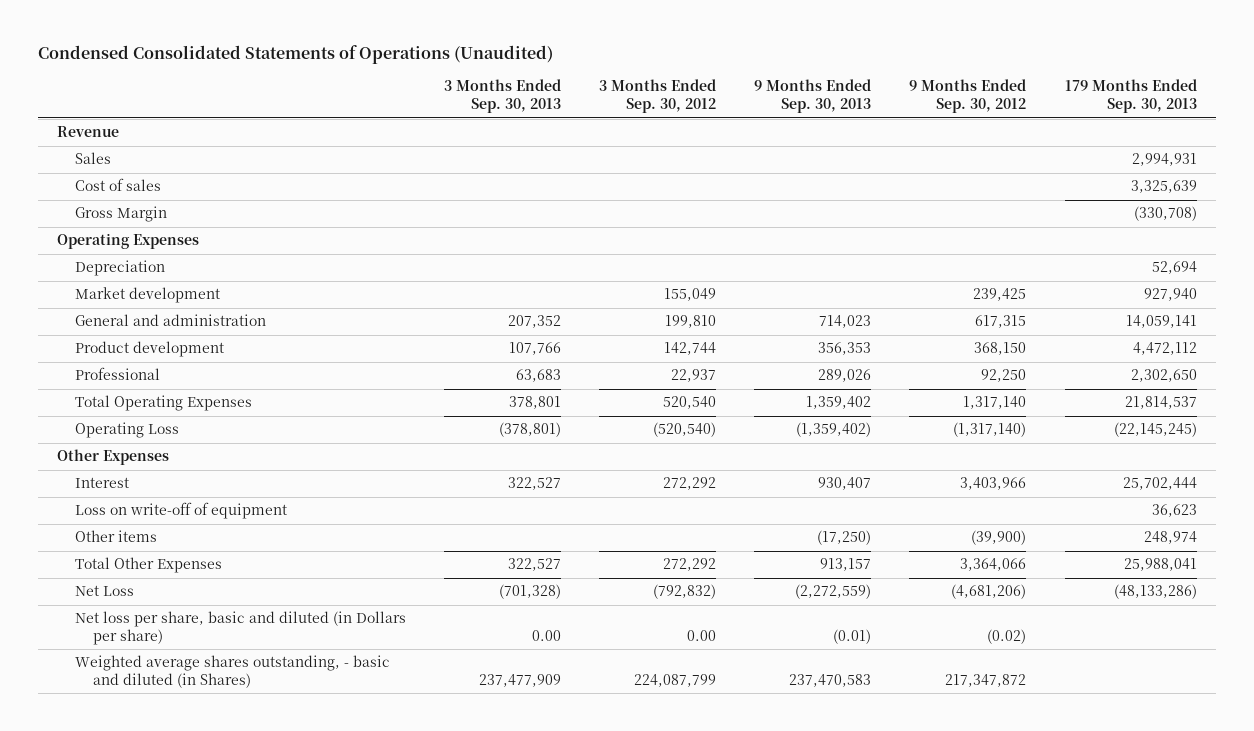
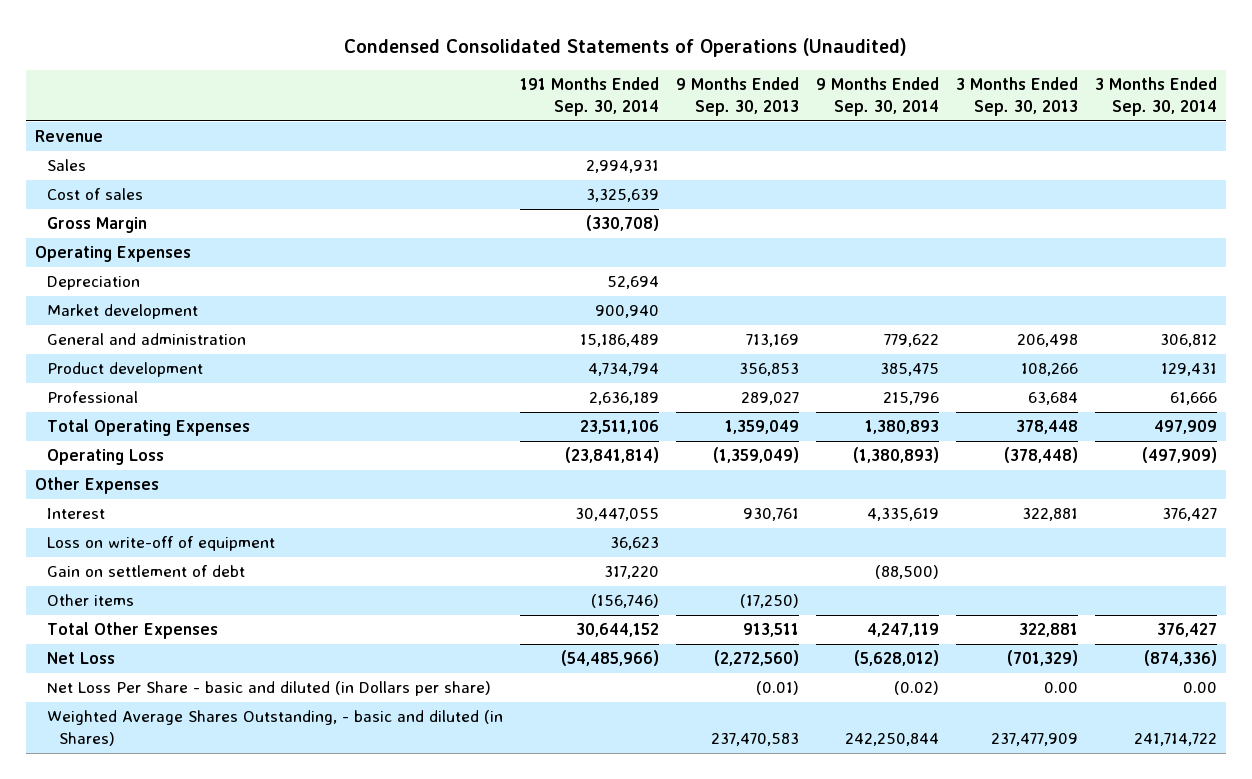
[599,79,717,114] 3 Months Ended Sep. 30, 2012 -> none
[909,79,1027,114] 9 Months Ended Sep. 30, 2012 -> none
[1064,79,1197,114] 179 Months Ended Sep. 30, 2013 -> none
none -> [520,76,660,117] 191 Months Ended Sep. 30, 2014
none -> [816,76,940,117] 9 Months Ended Sep. 30, 2014
none -> [1095,76,1218,117] 3 Months Ended Sep. 30, 2014
[508,315,562,329] 207,352 -> [1017,334,1079,348] 206,498
[819,315,872,329] 714,023 -> [746,334,800,348] 713,169
[509,342,562,356] 107,766 -> [1021,363,1079,377] 108,266
[818,342,872,356] 356,353 -> [739,363,800,377] 356,853
[516,369,562,383] 63,683 -> [1028,392,1079,406] 63,684
[818,369,872,383] 289,026 -> [741,392,800,406] 289,027
[509,396,562,410] 378,801 -> [1016,420,1079,435] 378,448
[806,396,872,410] 1,359,402 -> [725,420,800,435] 1,359,049
[499,422,562,438] (378,801) -> [1004,447,1079,464] (378,448)
[796,422,872,438] (1,359,402) -> [713,447,800,464] (1,359,049)
[508,477,562,491] 322,527 -> [1022,508,1079,522] 322,881
[818,477,872,491] 930,407 -> [743,508,800,522] 930,761
none -> [47,565,246,578] Gain on settlement of debt
[508,558,562,572] 322,527 -> [1019,623,1079,638] 322,881
[820,558,872,572] 913,157 -> [743,623,800,638] 913,511
[499,584,562,600] (701,328) -> [1007,650,1079,667] (701,329)
[795,584,872,600] (2,272,559) -> [714,650,800,667] (2,272,560)
[75,611,407,646] Net loss per share, basic and diluted (in Dollars per share) -> [47,681,492,697] Net Loss Per Share - basic and diluted (in Dollars per share)
[75,655,391,689] Weighted average shares outstanding, - basic and diluted (in Shares) -> [47,710,504,747] Weighted Average Shares Outstanding, - basic and diluted (in Shares)

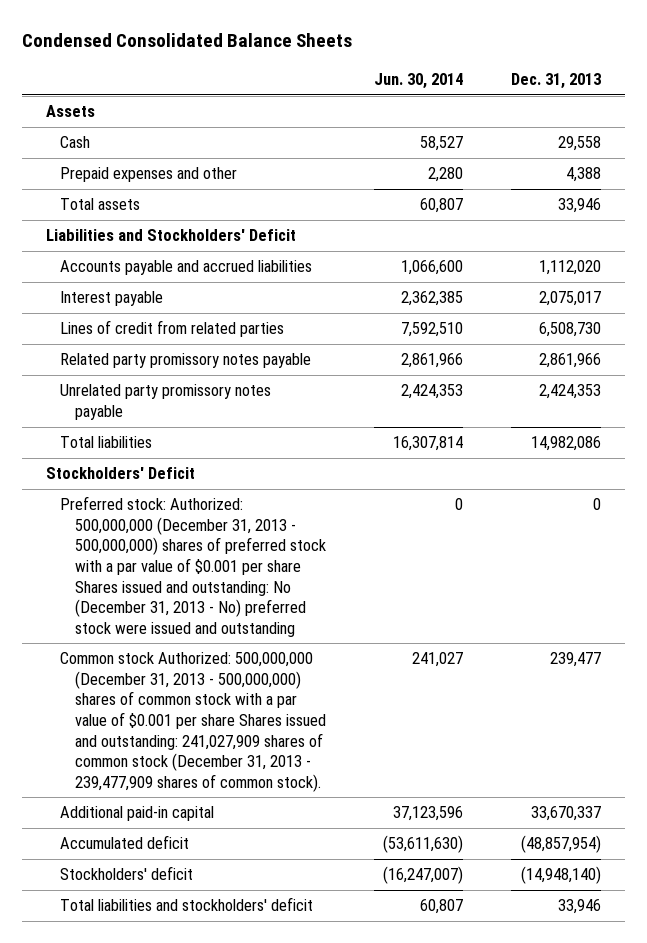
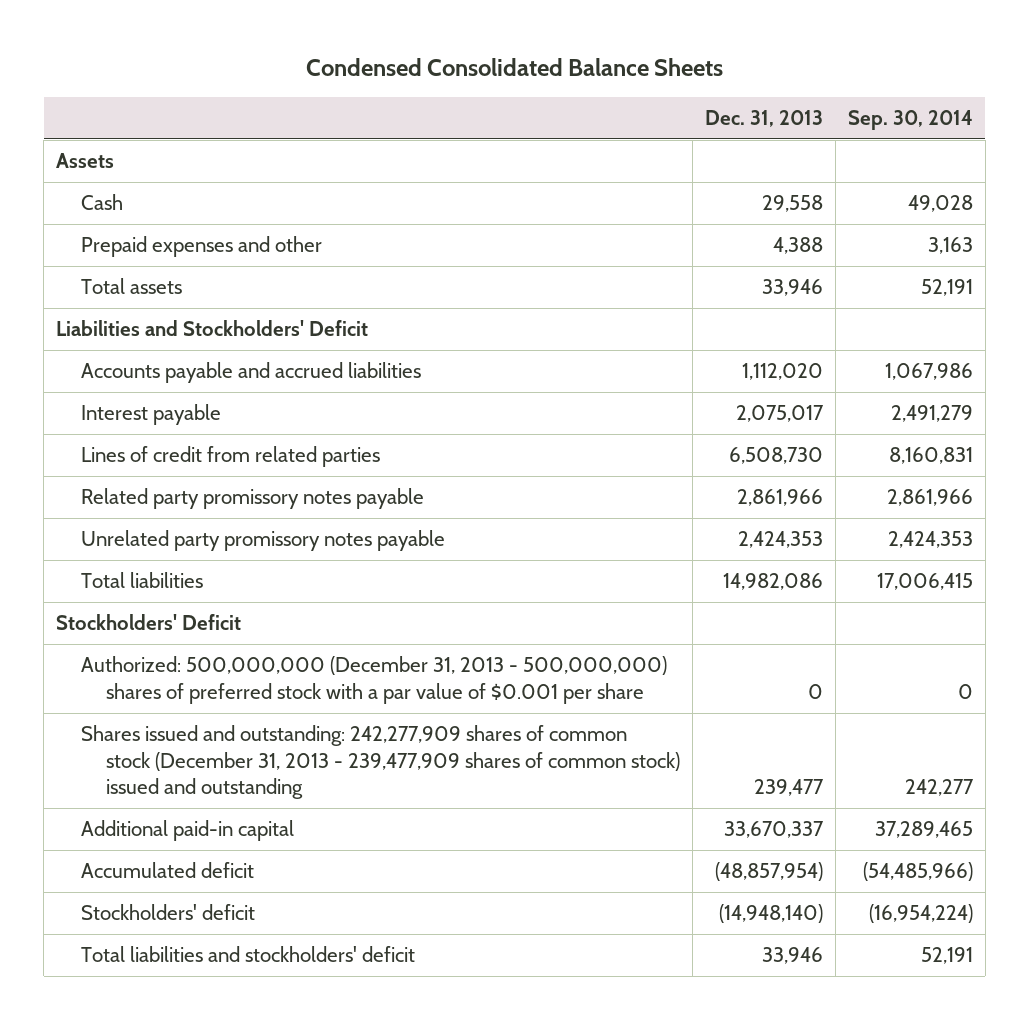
[373,72,463,89] Jun. 30, 2014 -> none
none -> [848,110,974,131] Sep. 30, 2014
[60,496,326,637] Preferred stock: Authorized: 500,000,000 (December 31, 2013 - 500,000,000) shares of preferred stock with a par value of $0.001 per share Shares issued and outstanding: No (December 31, 2013 - No) preferred stock were issued and outstanding -> [81,656,668,704] Authorized: 500,000,000 (December 31, 2013 - 500,000,000) shares of preferred stock with a par value of $0.001 per share
[60,652,326,792] Common stock Authorized: 500,000,000 (December 31, 2013 - 500,000,000) shares of common stock with a par value of $0.001 per share Shares issued and outstanding: 241,027,909 shares of common stock (December 31, 2013 - 239,477,909 shares of common stock). -> [81,725,681,800] Shares issued and outstanding: 242,277,909 shares of common stock (December 31, 2013 - 239,477,909 shares of common stock) issued and outstanding

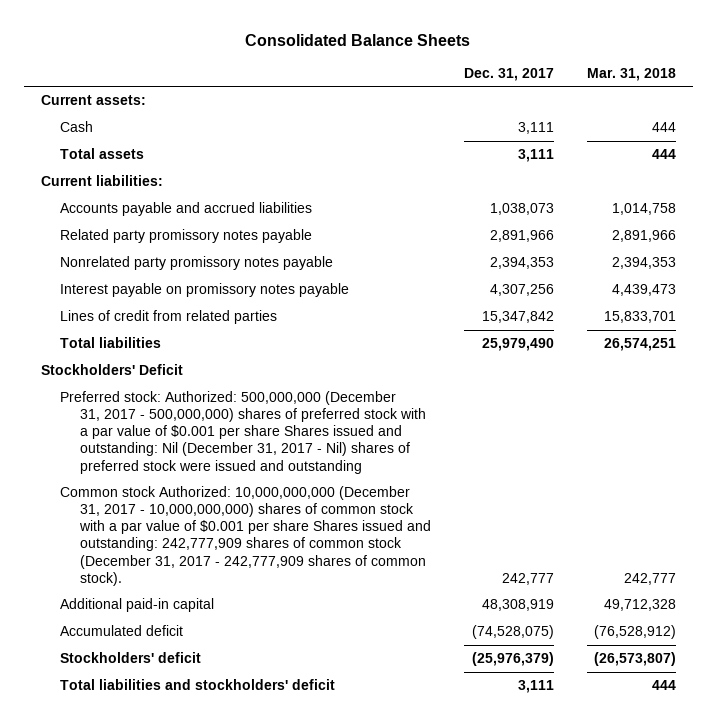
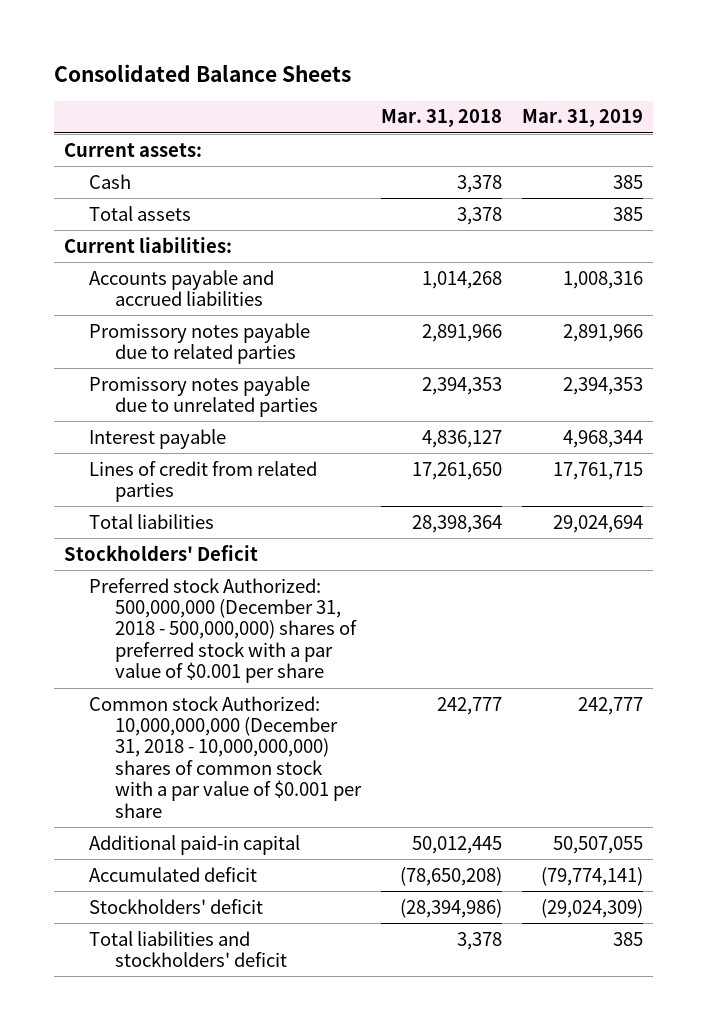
[463,67,554,81] Dec. 31, 2017 -> none
none -> [522,109,644,128] Mar. 31, 2019
[652,122,677,133] 444 -> [456,174,502,193] 3,378
[652,149,677,160] 444 -> [456,206,502,225] 3,378
[612,203,677,216] 1,014,758 -> [421,270,502,289] 1,014,268
[60,229,313,244] Related party promissory notes payable -> [89,322,311,365] Promissory notes payable due to related parties
[60,256,334,271] Nonrelated party promissory notes payable -> [89,375,318,418] Promissory notes payable due to unrelated parties
[60,283,350,298] Interest payable on promissory notes payable -> [89,428,227,449] Interest payable
[612,284,677,297] 4,439,473 -> [421,429,502,448] 4,836,127
[604,311,677,324] 15,833,701 -> [411,461,502,480] 17,261,650
[604,338,677,352] 26,574,251 -> [411,514,502,533] 28,398,364
[60,391,426,474] Preferred stock: Authorized: 500,000,000 (December 31, 2017 - 500,000,000) shares of preferred stock with a par value of $0.001 per share Shares issued and outstanding: Nil (December 31, 2017 - Nil) shares of preferred stock were issued and outstanding -> [89,577,357,684] Preferred stock Authorized: 500,000,000 (December 31, 2018 - 500,000,000) shares of preferred stock with a par value of $0.001 per share
[60,486,431,586] Common stock Authorized: 10,000,000,000 (December 31, 2017 - 10,000,000,000) shares of common stock with a par value of $0.001 per share Shares issued and outstanding: 242,777,909 shares of common stock (December 31, 2017 - 242,777,909 shares of common stock). -> [89,695,362,818] Common stock Authorized: 10,000,000,000 (December 31, 2018 - 10,000,000,000) shares of common stock with a par value of $0.001 per share
[604,599,677,612] 49,712,328 -> [411,835,502,854] 50,012,445
[594,625,677,640] (76,528,912) -> [399,866,502,886] (78,650,208)
[594,652,677,667] (26,573,807) -> [399,898,502,918] (28,394,986)
[652,680,677,691] 444 -> [456,931,502,950] 3,378

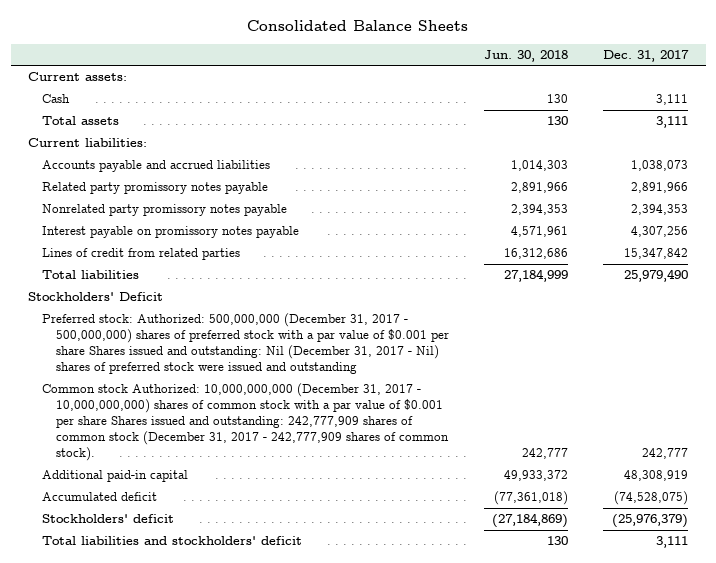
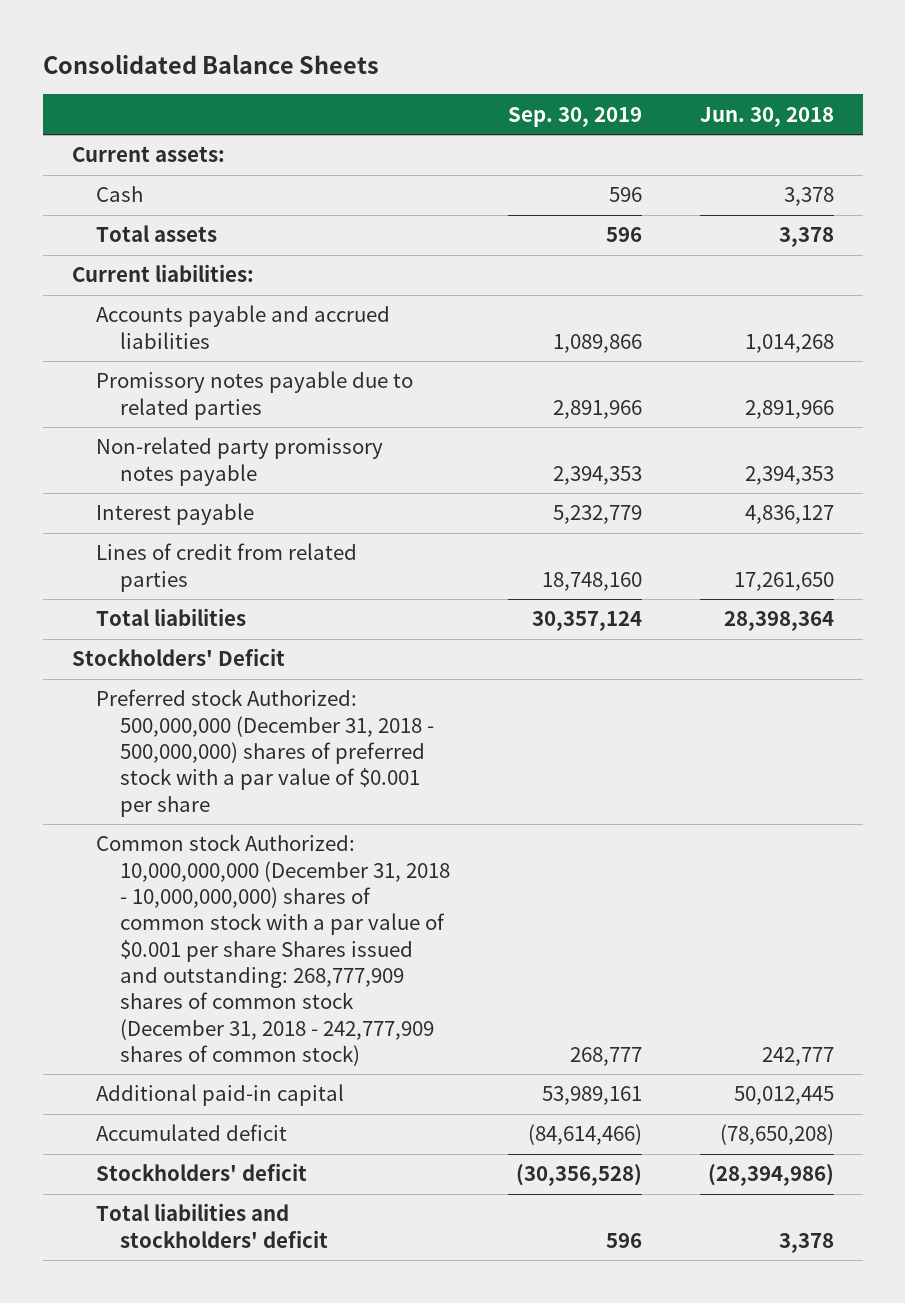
[603,50,690,63] Dec. 31, 2017 -> none
none -> [507,106,642,127] Sep. 30, 2019
[547,94,569,104] 130 -> [783,187,834,207] 3,378
[547,116,569,126] 130 -> [778,227,834,248] 3,378
[511,160,569,172] 1,014,303 -> [744,333,834,353] 1,014,268
[42,182,269,195] Related party promissory notes payable -> [95,371,413,420] Promissory notes payable due to related parties
[42,204,288,217] Nonrelated party promissory notes payable -> [95,437,383,486] Non-related party promissory notes payable
[42,226,300,239] Interest payable on promissory notes payable -> [95,503,254,526] Interest payable
[511,226,569,238] 4,571,961 -> [744,505,834,525] 4,836,127
[504,248,569,260] 16,312,686 -> [733,571,834,591] 17,261,650
[504,269,569,283] 27,184,999 -> [723,611,834,632] 28,398,364
[42,313,450,375] Preferred stock: Authorized: 500,000,000 (December 31, 2017 - 500,000,000) shares of preferred stock with a par value of $0.001 per share Shares issued and outstanding: Nil (December 31, 2017 - Nil) shares of preferred stock were issued and outstanding -> [95,689,434,817] Preferred stock Authorized: 500,000,000 (December 31, 2018 - 500,000,000) shares of preferred stock with a par value of $0.001 per share
[42,383,450,462] Common stock Authorized: 10,000,000,000 (December 31, 2017 - 10,000,000,000) shares of common stock with a par value of $0.001 per share Shares issued and outstanding: 242,777,909 shares of common stock (December 31, 2017 - 242,777,909 shares of common stock). -> [95,834,450,1066] Common stock Authorized: 10,000,000,000 (December 31, 2018 - 10,000,000,000) shares of common stock with a par value of $0.001 per share Shares issued and outstanding: 268,777,909 shares of common stock (December 31, 2018 - 242,777,909 shares of common stock)
[504,470,569,482] 49,933,372 -> [733,1086,834,1106] 50,012,445
[494,491,569,506] (77,361,018) -> [719,1124,834,1146] (78,650,208)
[492,513,569,529] (27,184,869) -> [707,1164,834,1187] (28,394,986)
[547,536,569,546] 130 -> [778,1232,834,1253] 3,378

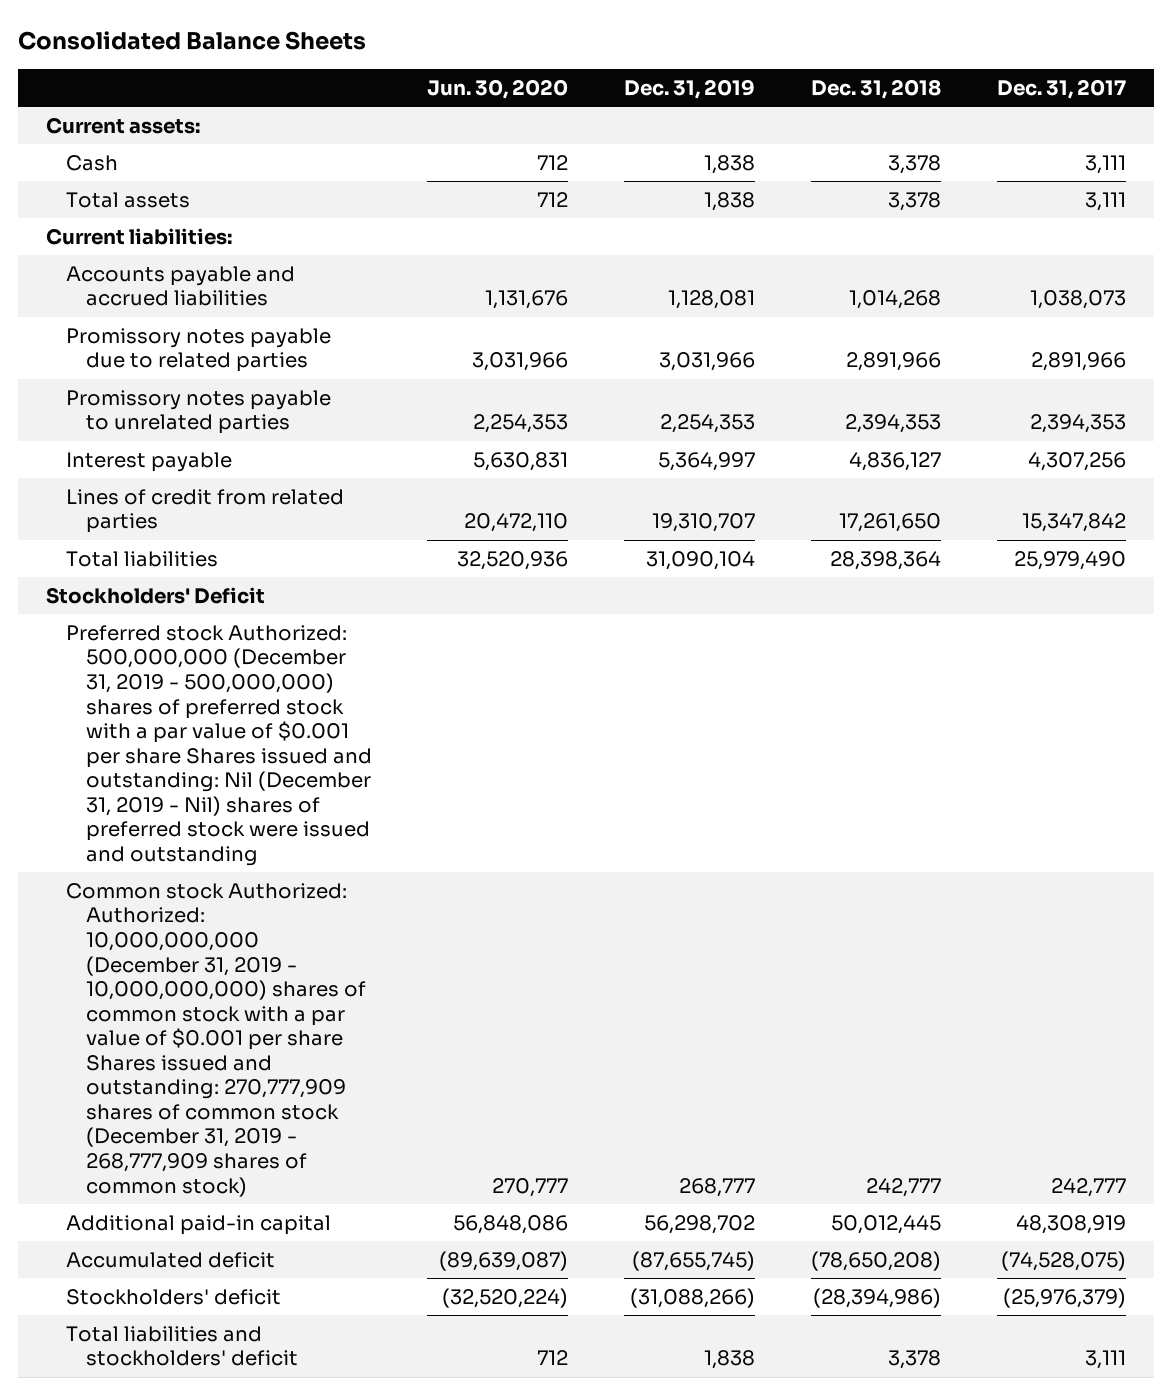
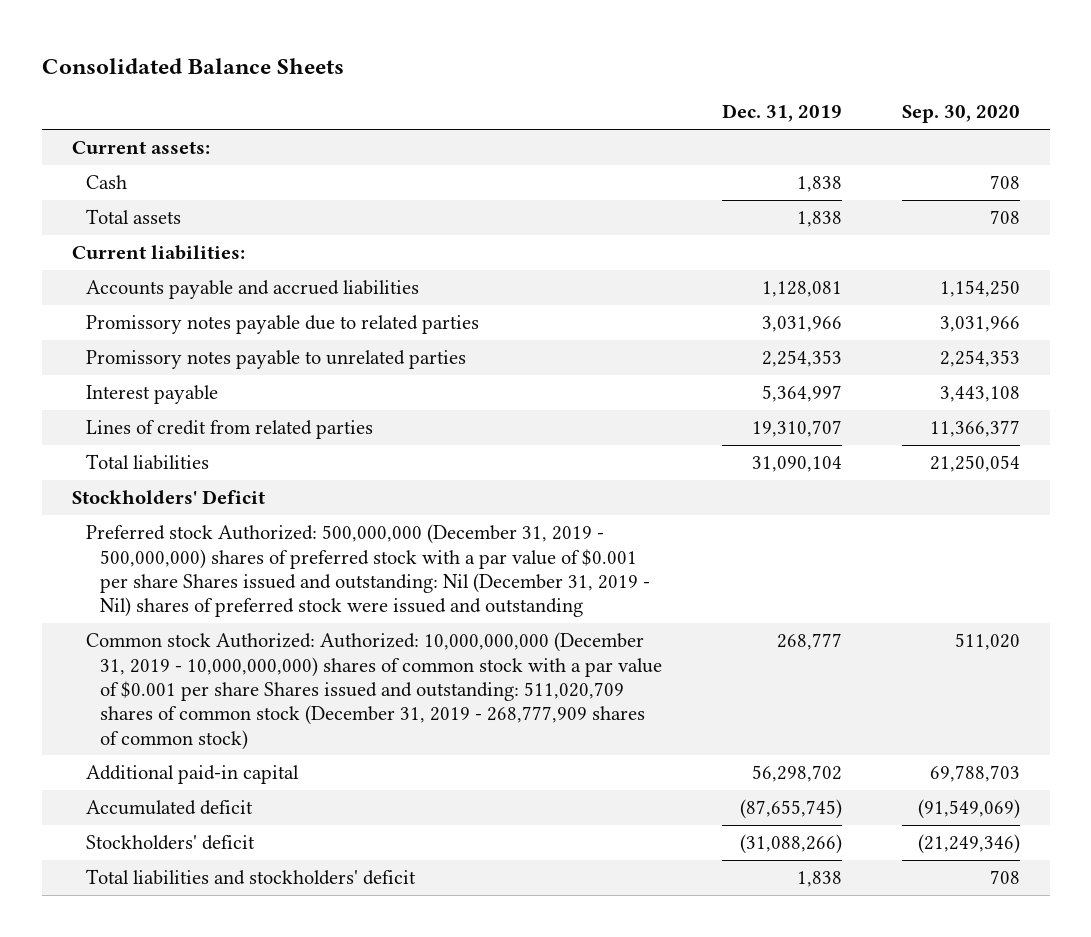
[427,78,569,99] Jun. 30, 2020 -> none
[811,78,942,99] Dec. 31, 2018 -> none
[997,78,1127,99] Dec. 31, 2017 -> none
none -> [901,105,1020,124] Sep. 30, 2020
[65,882,366,1197] Common stock Authorized: Authorized: 10,000,000,000 (December 31, 2019 - 10,000,000,000) shares of common stock with a par value of $0.001 per share Shares issued and outstanding: 270,777,909 shares of common stock (December 31, 2019 - 268,777,909 shares of common stock) -> [85,632,663,750] Common stock Authorized: Authorized: 10,000,000,000 (December 31, 2019 - 10,000,000,000) shares of common stock with a par value of $0.001 per share Shares issued and outstanding: 511,020,709 shares of common stock (December 31, 2019 - 268,777,909 shares of common stock)

